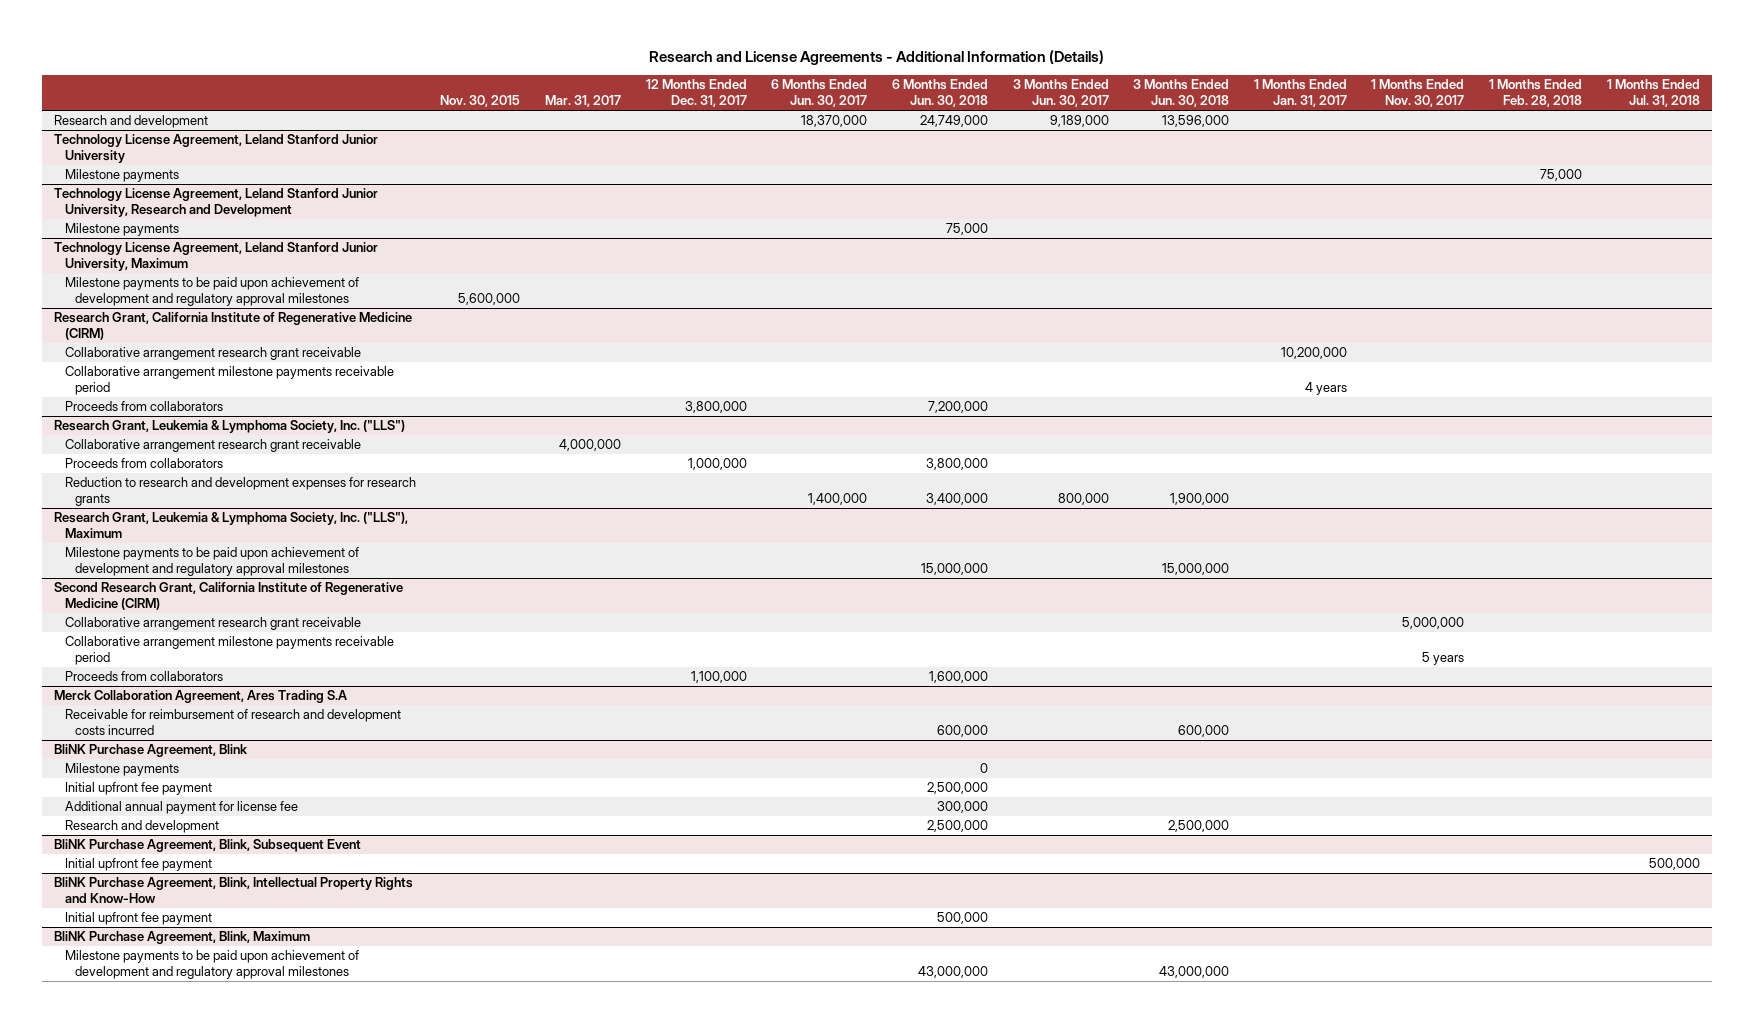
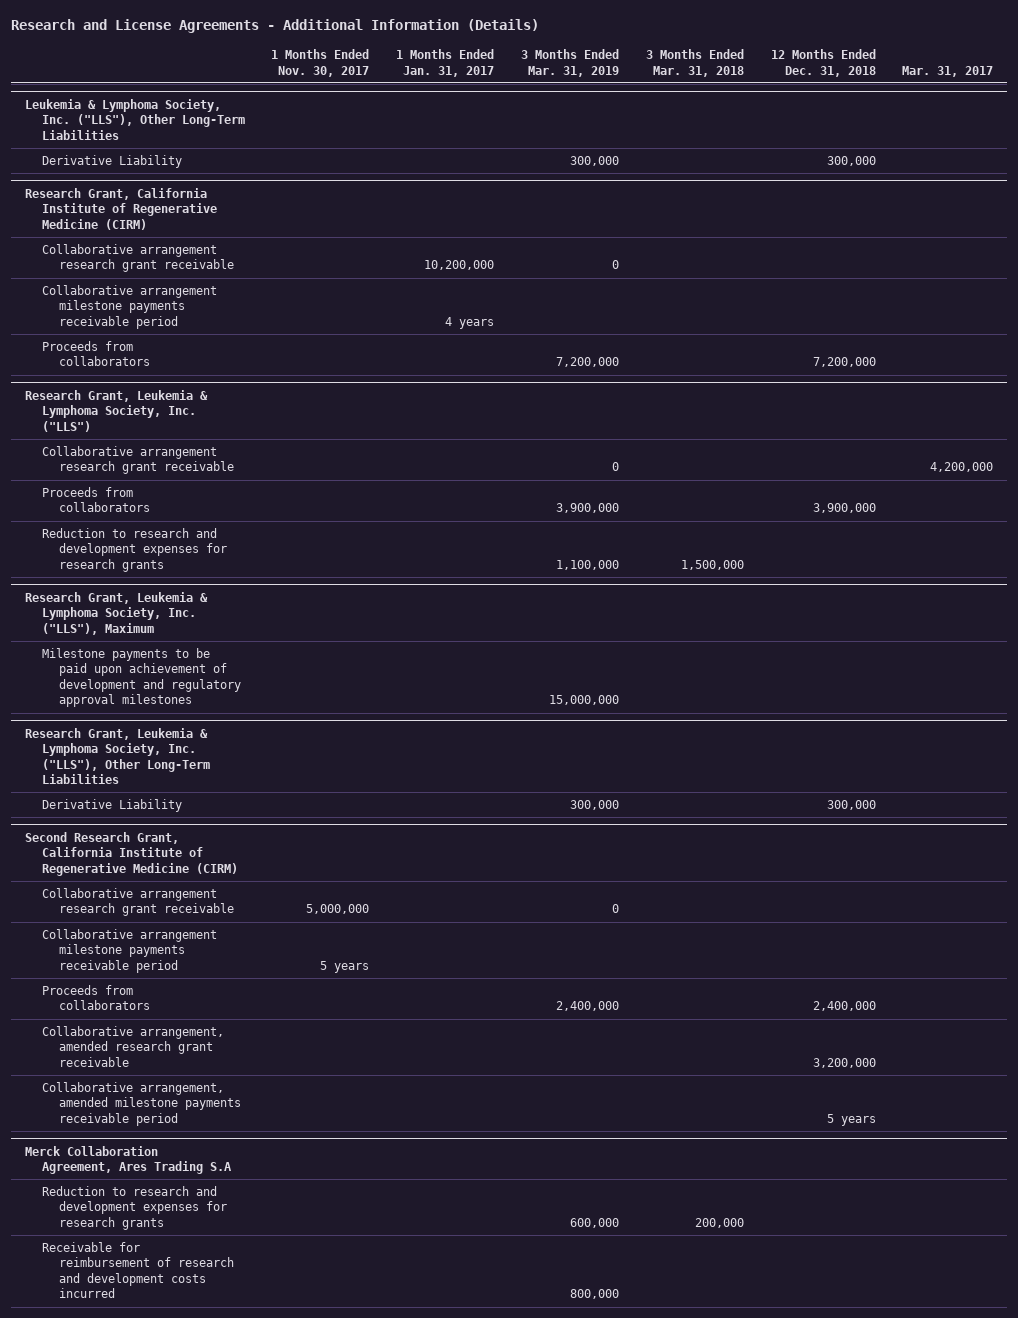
[440,95,521,108] Nov. 30, 2015 -> none
[645,79,747,108] 12 Months Ended Dec. 31, 2017 -> none
[771,79,868,108] 6 Months Ended Jun. 30, 2017 -> none
[891,79,988,108] 6 Months Ended Jun. 30, 2018 -> none
[1012,79,1109,108] 3 Months Ended Jun. 30, 2017 -> none
[1133,79,1230,108] 3 Months Ended Jun. 30, 2018 -> none
[1489,79,1583,108] 1 Months Ended Feb. 28, 2018 -> none
[1606,79,1700,108] 1 Months Ended Jul. 31, 2018 -> none
none -> [521,49,620,77] 3 Months Ended Mar. 31, 2019
none -> [645,49,744,77] 3 Months Ended Mar. 31, 2018
none -> [770,49,876,77] 12 Months Ended Dec. 31, 2018
[54,115,209,129] Research and development -> none
[54,134,379,164] Technology License Agreement, Leland Stanford Junior University -> none
[64,169,179,183] Milestone payments -> none
[54,188,379,218] Technology License Agreement, Leland Stanford Junior University, Research and Development -> none
[64,223,179,237] Milestone payments -> none
[54,242,379,272] Technology License Agreement, Leland Stanford Junior University, Maximum -> none
[64,277,359,307] Milestone payments to be paid upon achievement of development and regulatory approval milestones -> none
none -> [24,98,245,140] Leukemia & Lymphoma Society, Inc. ("LLS"), Other Long-Term Liabilities
none -> [41,154,182,168] Derivative Liability
[559,439,622,452] 4,000,000 -> [930,462,994,473] 4,200,000
none -> [24,727,210,785] Research Grant, Leukemia & Lymphoma Society, Inc. ("LLS"), Other Long-Term Liabilities
none -> [41,798,182,812] Derivative Liability
none -> [41,1025,224,1067] Collaborative arrangement, amended research grant receivable
none -> [41,1081,241,1126] Collaborative arrangement, amended milestone payments receivable period
none -> [41,1185,227,1230] Reduction to research and development expenses for research grants
[54,744,249,758] BliNK Purchase Agreement, Blink -> none
[64,763,179,777] Milestone payments -> none
[64,782,212,796] Initial upfront fee payment -> none
[64,801,298,815] Additional annual payment for license fee -> none
[64,820,219,834] Research and development -> none
[54,839,362,853] BliNK Purchase Agreement, Blink, Subsequent Event -> none
[64,858,212,872] Initial upfront fee payment -> none
[54,877,414,904] BliNK Purchase Agreement, Blink, Intellectual Property Rights and Know-How -> none
[64,912,212,926] Initial upfront fee payment -> none
[54,931,311,945] BliNK Purchase Agreement, Blink, Maximum -> none
[64,950,359,980] Milestone payments to be paid upon achievement of development and regulatory approval milestones -> none

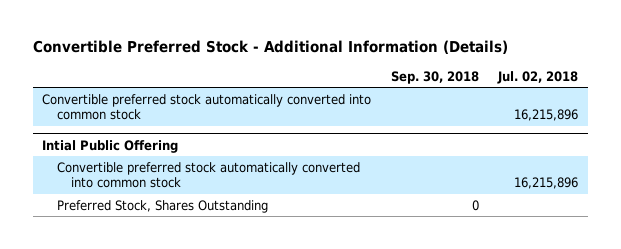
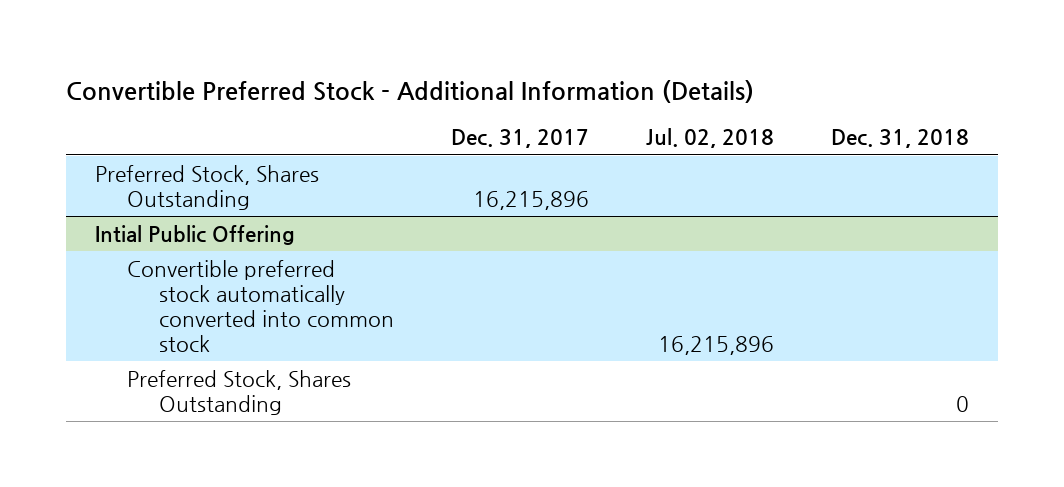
[390,70,479,84] Sep. 30, 2018 -> none
none -> [451,129,590,149] Dec. 31, 2017
none -> [831,129,970,149] Dec. 31, 2018
[42,93,372,121] Convertible preferred stock automatically converted into common stock -> none
none -> [94,164,319,210] Preferred Stock, Shares Outstanding

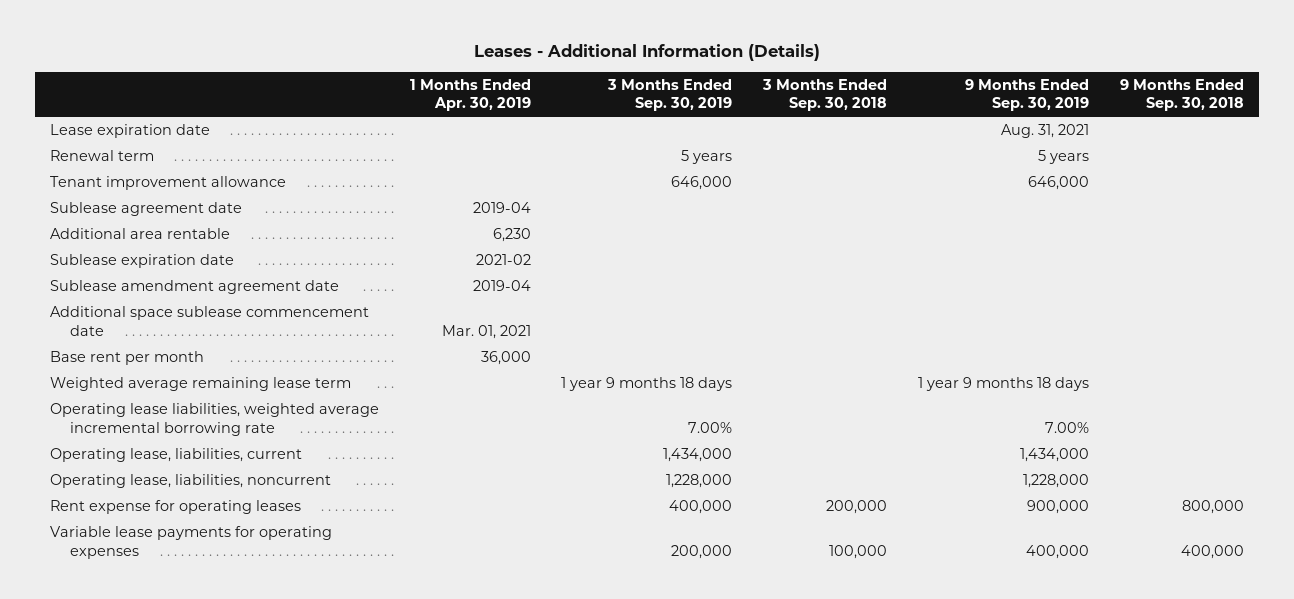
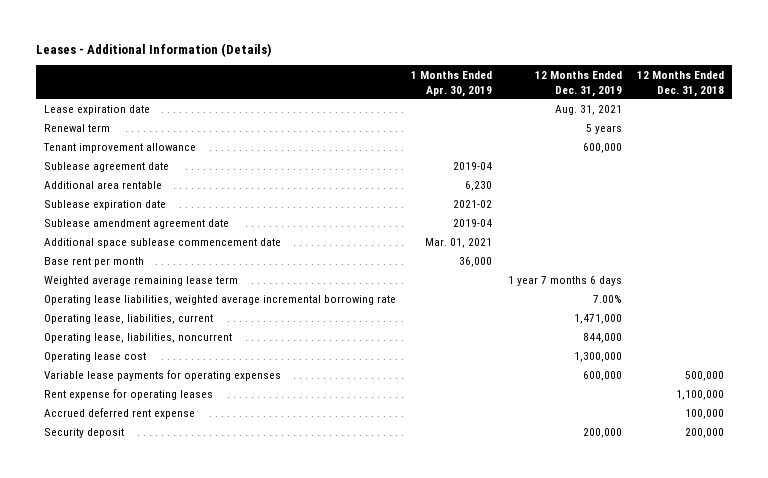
[607,78,733,112] 3 Months Ended Sep. 30, 2019 -> none
[762,78,888,112] 3 Months Ended Sep. 30, 2018 -> none
[964,78,1089,112] 9 Months Ended Sep. 30, 2019 -> none
[1119,78,1244,112] 9 Months Ended Sep. 30, 2018 -> none
none -> [534,70,622,97] 12 Months Ended Dec. 31, 2019
none -> [637,70,725,97] 12 Months Ended Dec. 31, 2018
none -> [43,352,146,363] Operating lease cost
[50,500,302,515] Rent expense for operating leases -> [43,389,213,401] Rent expense for operating leases
none -> [43,408,195,420] Accrued deferred rent expense
none -> [43,428,124,439] Security deposit

